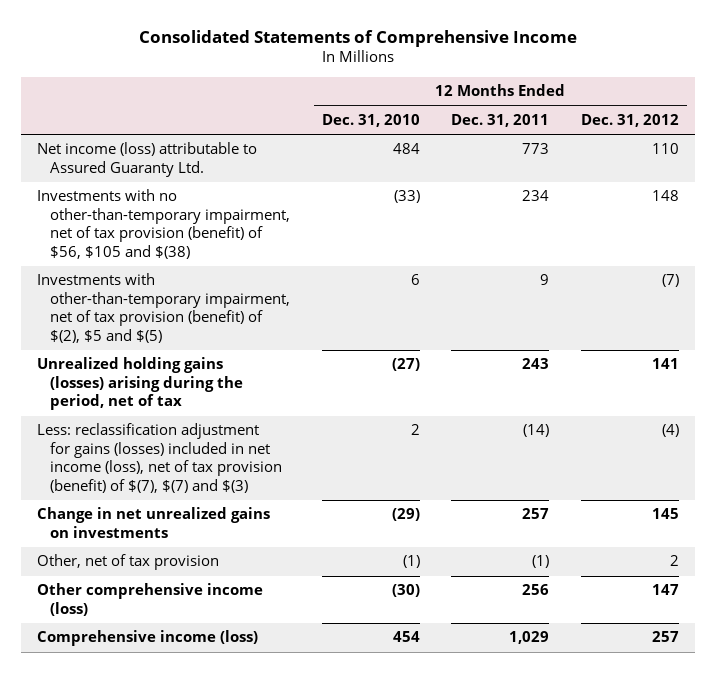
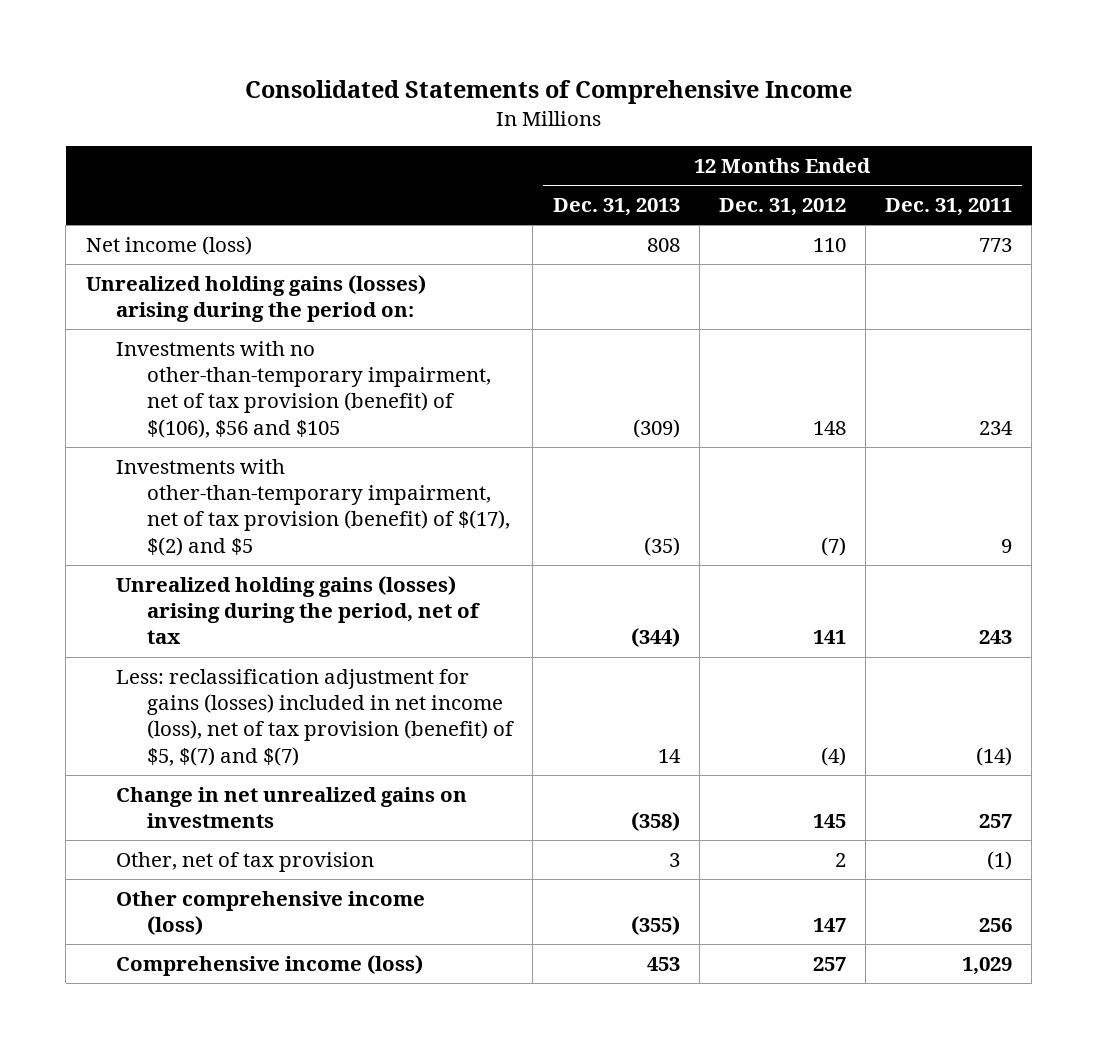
[321,114,420,128] Dec. 31, 2010 -> none
none -> [552,197,680,216] Dec. 31, 2013
[36,142,257,177] Net income (loss) attributable to Assured Guaranty Ltd. -> [85,235,252,255] Net income (loss)
none -> [85,274,426,323] Unrealized holding gains (losses) arising during the period on:
[36,189,290,259] Investments with no other-than-temporary impairment, net of tax provision (benefit) of $56, $105 and $(38) -> [116,340,492,438] Investments with no other-than-temporary impairment, net of tax provision (benefit) of $(106), $56 and $105
[36,273,290,343] Investments with other-than-temporary impairment, net of tax provision (benefit) of $(2), $5 and $(5) -> [116,458,511,556] Investments with other-than-temporary impairment, net of tax provision (benefit) of $(17), $(2) and $5
[36,423,282,493] Less: reclassification adjustment for gains (losses) included in net income (loss), net of tax provision (benefit) of $(7), $(7) and $(3) -> [116,668,515,766] Less: reclassification adjustment for gains (losses) included in net income (loss), net of tax provision (benefit) of $5, $(7) and $(7)

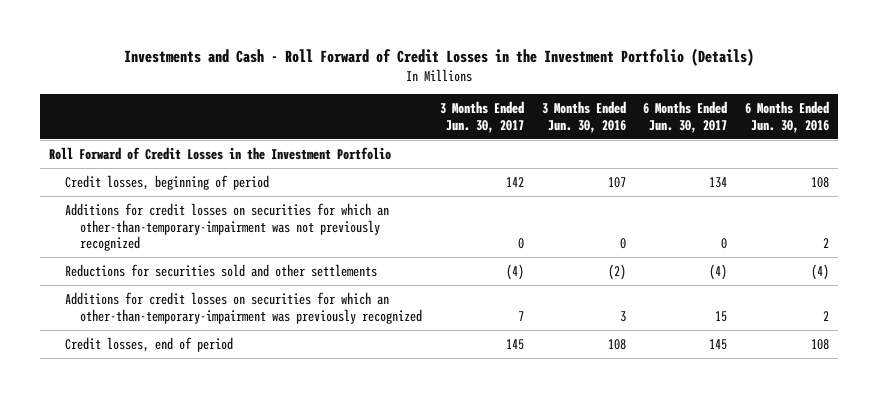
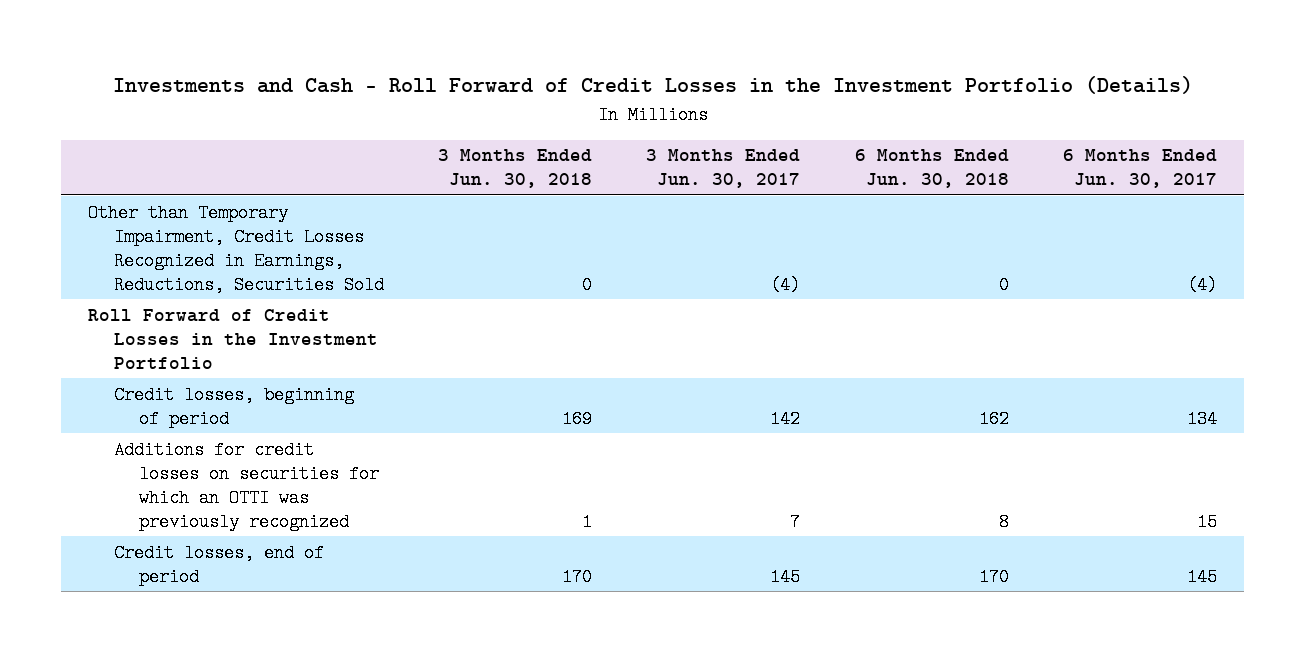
[541,101,626,133] 3 Months Ended Jun. 30, 2016 -> none
[744,101,829,133] 6 Months Ended Jun. 30, 2016 -> none
none -> [437,149,592,189] 3 Months Ended Jun. 30, 2018
none -> [854,149,1009,189] 6 Months Ended Jun. 30, 2018
none -> [88,203,384,294] Other than Temporary Impairment, Credit Losses Recognized in Earnings, Reductions, Securities Sold
[64,202,389,252] Additions for credit losses on securities for which an other-than-temporary-impairment was not previously recognized -> none
[64,263,377,277] Reductions for securities sold and other settlements -> none
[64,291,423,324] Additions for credit losses on securities for which an other-than-temporary-impairment was previously recognized -> [113,440,379,531] Additions for credit losses on securities for which an OTTI was previously recognized

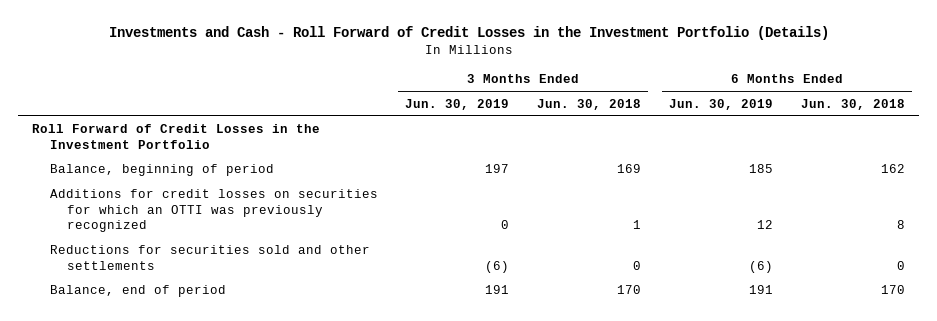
[646,149,801,189] 3 Months Ended Jun. 30, 2017 -> none
[1062,149,1217,189] 6 Months Ended Jun. 30, 2017 -> none
none -> [405,98,510,110] Jun. 30, 2019
none -> [669,98,774,110] Jun. 30, 2019
[88,203,384,294] Other than Temporary Impairment, Credit Losses Recognized in Earnings, Reductions, Securities Sold -> none
[113,385,354,428] Credit losses, beginning of period -> [49,164,274,177] Balance, beginning of period
none -> [49,245,370,270] Reductions for securities sold and other settlements
[113,543,324,586] Credit losses, end of period -> [49,285,226,298] Balance, end of period

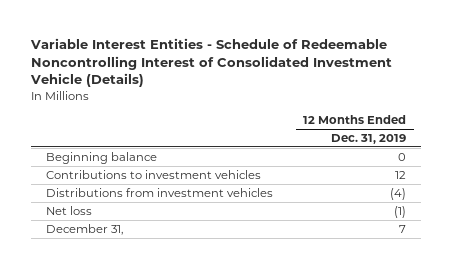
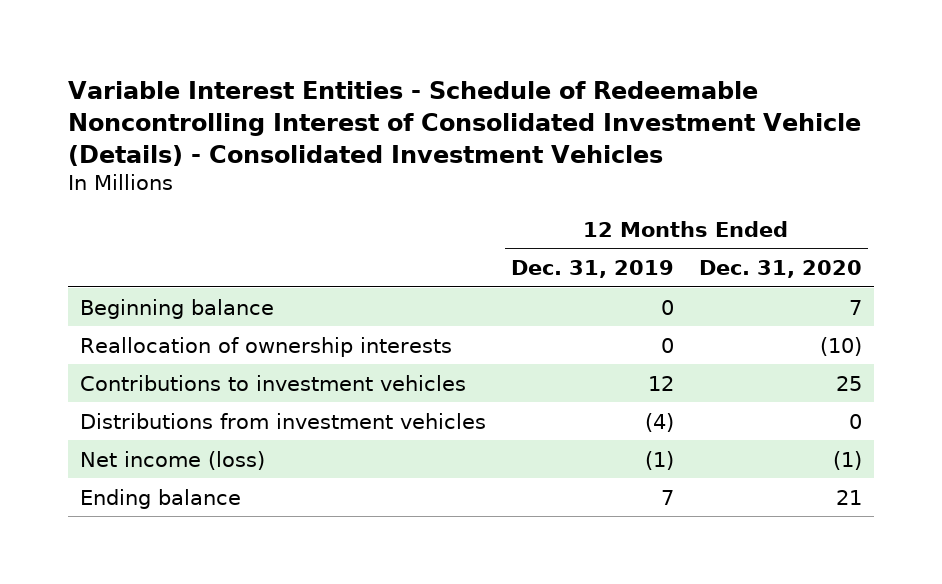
[29,37,392,88] Variable Interest Entities - Schedule of Redeemable Noncontrolling Interest of Consolidated Investment Vehicle (Details) -> [67,81,861,166] Variable Interest Entities - Schedule of Redeemable Noncontrolling Interest of Consolidated Investment Vehicle (Details) - Consolidated Investment Vehicles
none -> [698,260,862,279] Dec. 31, 2020
none -> [79,336,452,357] Reallocation of ownership interests
[45,205,92,215] Net loss -> [79,450,265,470] Net income (loss)
[45,223,123,235] December 31, -> [79,488,241,509] Ending balance

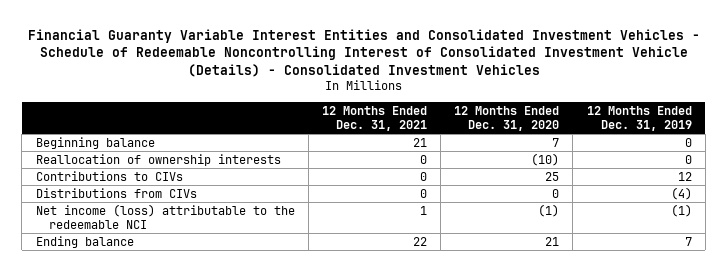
[67,81,861,166] Variable Interest Entities - Schedule of Redeemable Noncontrolling Interest of Consolidated Investment Vehicle (Details) - Consolidated Investment Vehicles -> [27,28,700,77] Financial Guaranty Variable Interest Entities and Consolidated Investment Vehicles - Schedule of Redeemable Noncontrolling Interest of Consolidated Investment Vehicle (Details) - Consolidated Investment Vehicles
none -> [321,105,427,131] 12 Months Ended Dec. 31, 2021
[79,374,466,391] Contributions to investment vehicles -> [35,170,183,181] Contributions to CIVs
[79,412,486,429] Distributions from investment vehicles -> [35,187,197,198] Distributions from CIVs
[79,450,265,470] Net income (loss) -> [35,203,295,229] Net income (loss) attributable to the redeemable NCI

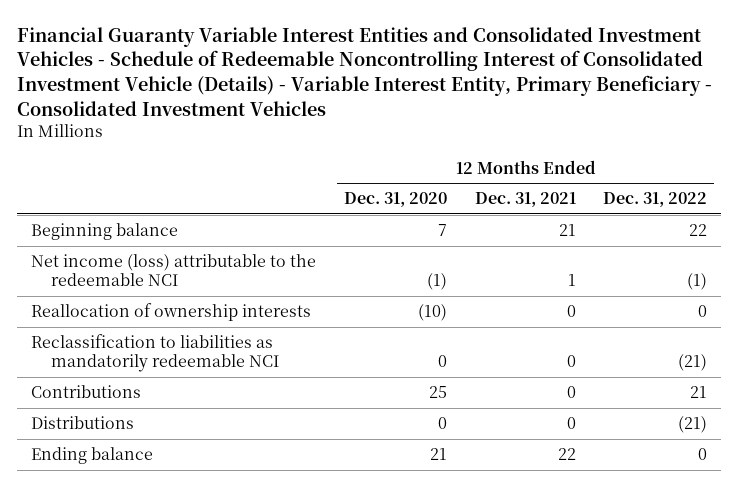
[27,28,700,77] Financial Guaranty Variable Interest Entities and Consolidated Investment Vehicles - Schedule of Redeemable Noncontrolling Interest of Consolidated Investment Vehicle (Details) - Consolidated Investment Vehicles -> [17,26,713,116] Financial Guaranty Variable Interest Entities and Consolidated Investment Vehicles - Schedule of Redeemable Noncontrolling Interest of Consolidated Investment Vehicle (Details) - Variable Interest Entity, Primary Beneficiary - Consolidated Investment Vehicles
[586,105,692,131] 12 Months Ended Dec. 31, 2019 -> none
none -> [603,192,708,208] Dec. 31, 2022
[35,170,183,181] Contributions to CIVs -> none
[35,187,197,198] Distributions from CIVs -> none
[35,153,281,166] Reallocation of ownership interests -> [31,303,312,322] Reallocation of ownership interests
none -> [31,334,280,373] Reclassification to liabilities as mandatorily redeemable NCI
none -> [31,385,142,399] Contributions
none -> [31,416,135,430] Distributions

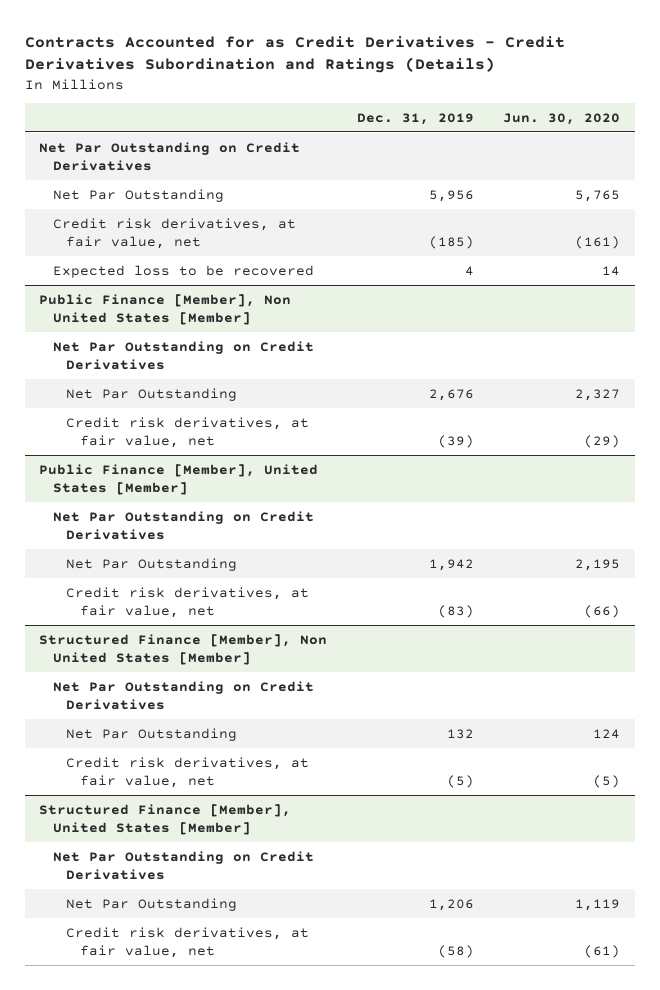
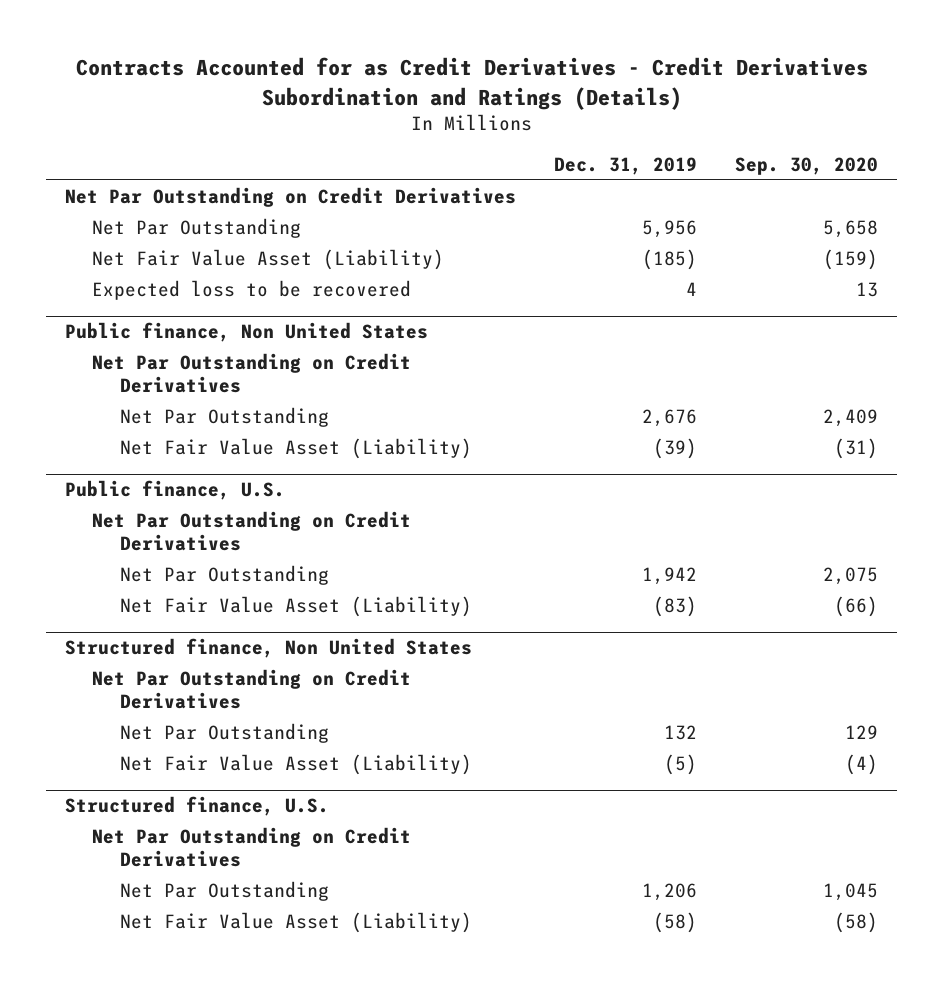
[503,112,621,125] Jun. 30, 2020 -> none
none -> [735,156,879,175] Sep. 30, 2020
[52,217,296,249] Credit risk derivatives, at fair value, net -> [92,248,445,270] Net Fair Value Asset (Liability)
[39,293,292,325] Public Finance [Member], Non United States [Member] -> [65,322,429,343] Public finance, Non United States
[39,463,319,495] Public Finance [Member], United States [Member] -> none
[66,416,310,448] Credit risk derivatives, at fair value, net -> [119,437,472,459] Net Fair Value Asset (Liability)
none -> [65,480,286,501] Public finance, U.S.
[66,586,310,618] Credit risk derivatives, at fair value, net -> [119,595,472,617] Net Fair Value Asset (Liability)
[39,633,328,665] Structured Finance [Member], Non United States [Member] -> [65,638,473,659] Structured finance, Non United States
[39,803,292,835] Structured Finance [Member], United States [Member] -> none
[66,756,310,788] Credit risk derivatives, at fair value, net -> [119,753,472,775] Net Fair Value Asset (Liability)
none -> [65,796,330,817] Structured finance, U.S.
[66,926,310,958] Credit risk derivatives, at fair value, net -> [119,911,472,933] Net Fair Value Asset (Liability)

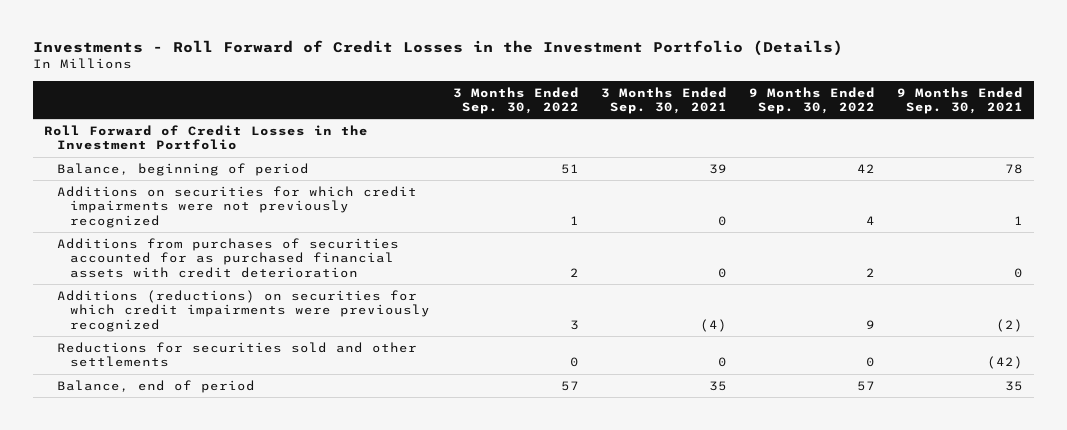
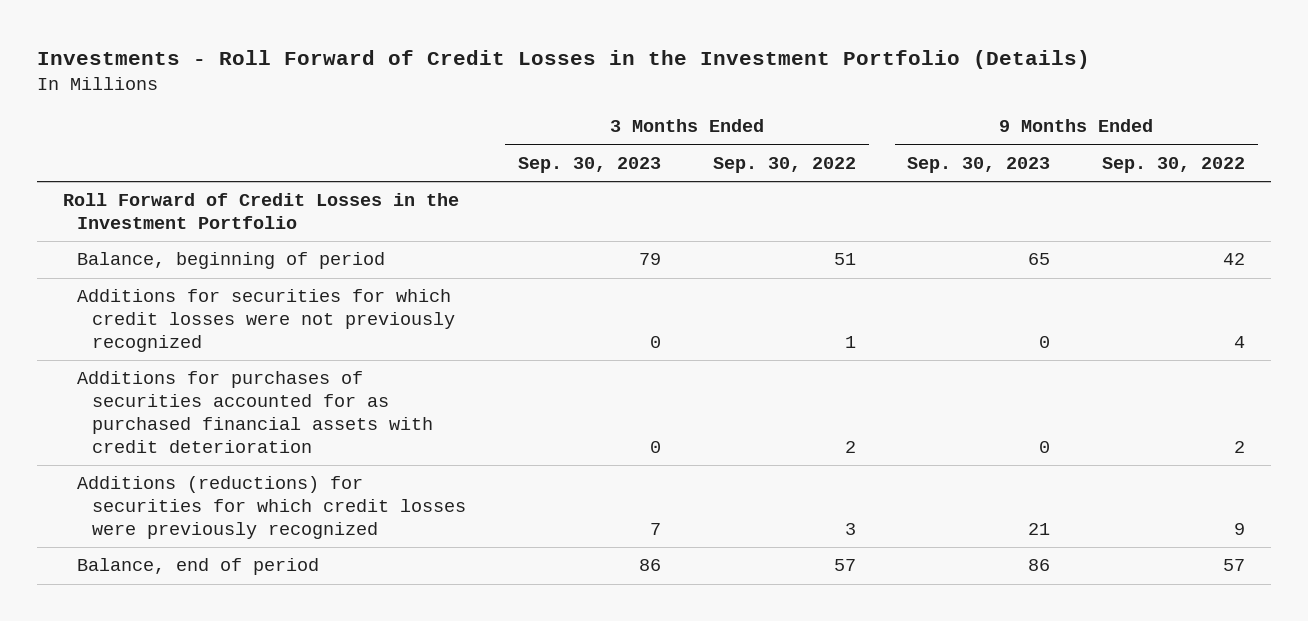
[600,86,727,115] 3 Months Ended Sep. 30, 2021 -> none
[897,86,1024,115] 9 Months Ended Sep. 30, 2021 -> none
none -> [517,156,661,173] Sep. 30, 2023
none -> [907,156,1051,173] Sep. 30, 2023
[57,341,418,368] Reductions for securities sold and other settlements -> none
[57,185,418,229] Additions on securities for which credit impairments were not previously recognized -> [77,289,455,353] Additions for securities for which credit losses were not previously recognized
[57,237,400,279] Additions from purchases of securities accounted for as purchased financial assets with credit deterioration -> [77,371,433,453] Additions for purchases of securities accounted for as purchased financial assets with credit deterioration
[57,289,431,333] Additions (reductions) on securities for which credit impairments were previously recognized -> [77,476,466,540] Additions (reductions) for securities for which credit losses were previously recognized

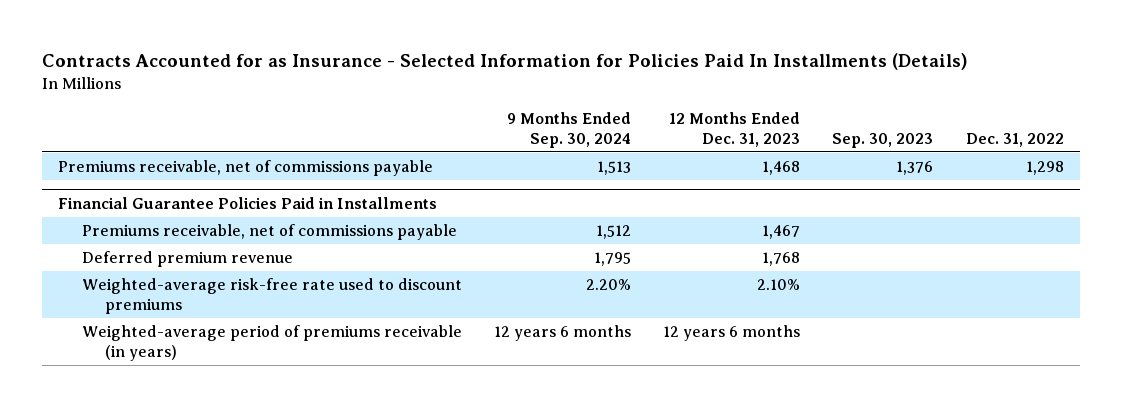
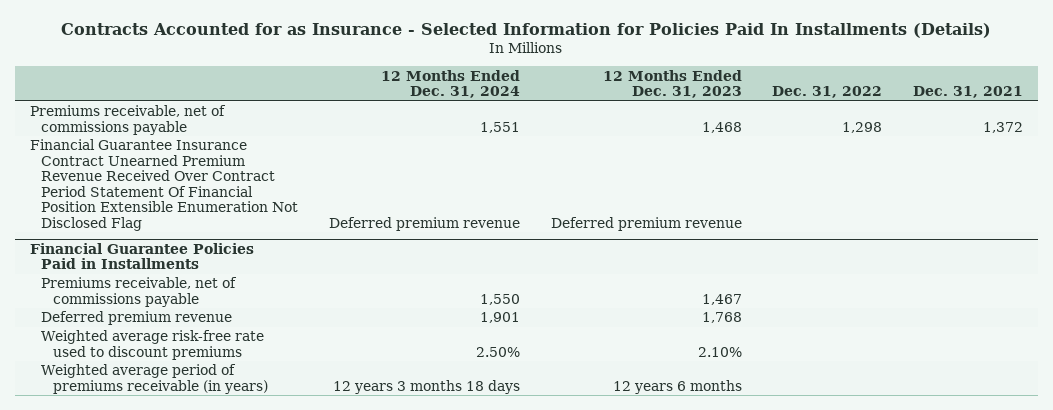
[506,111,631,148] 9 Months Ended Sep. 30, 2024 -> none
[832,132,934,148] Sep. 30, 2023 -> none
none -> [381,69,521,99] 12 Months Ended Dec. 31, 2024
none -> [912,86,1023,99] Dec. 31, 2021
none -> [29,139,299,231] Financial Guarantee Insurance Contract Unearned Premium Revenue Received Over Contract Period Statement Of Financial Position Extensible Enumeration Not Disclosed Flag
[81,278,462,315] Weighted-average risk-free rate used to discount premiums -> [41,330,265,360] Weighted average risk-free rate used to discount premiums
[81,325,462,362] Weighted-average period of premiums receivable (in years) -> [41,364,268,394] Weighted average period of premiums receivable (in years)

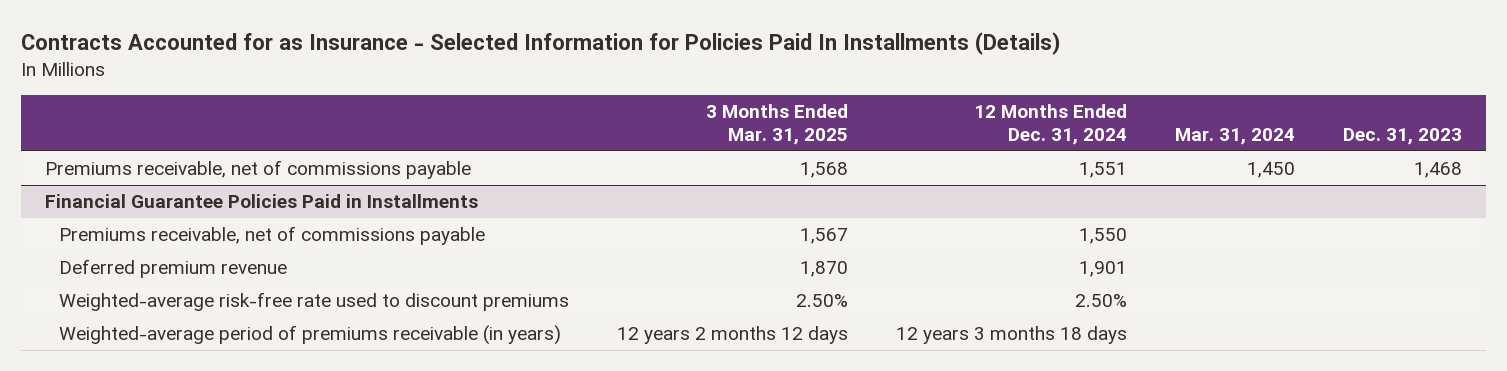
[602,69,742,99] 12 Months Ended Dec. 31, 2023 -> none
[772,86,883,99] Dec. 31, 2022 -> none
[912,86,1023,99] Dec. 31, 2021 -> none
none -> [706,104,849,145] 3 Months Ended Mar. 31, 2025
none -> [1174,127,1295,145] Mar. 31, 2024
none -> [1342,127,1462,145] Dec. 31, 2023
[29,139,299,231] Financial Guarantee Insurance Contract Unearned Premium Revenue Received Over Contract Period Statement Of Financial Position Extensible Enumeration Not Disclosed Flag -> none
[41,330,265,360] Weighted average risk-free rate used to discount premiums -> [59,292,570,312] Weighted-average risk-free rate used to discount premiums
[41,364,268,394] Weighted average period of premiums receivable (in years) -> [59,325,562,346] Weighted-average period of premiums receivable (in years)

